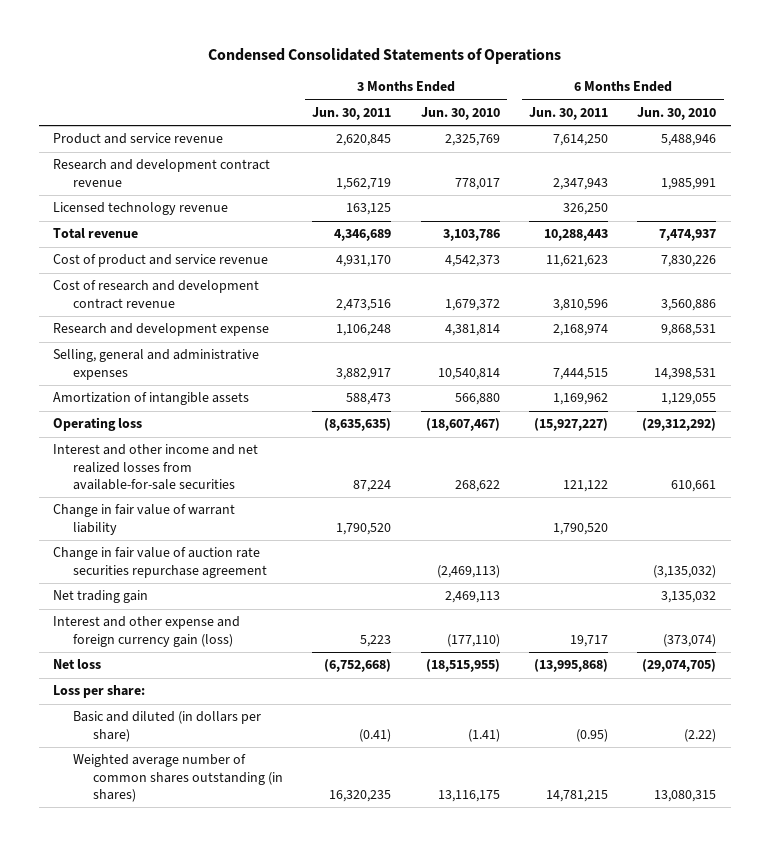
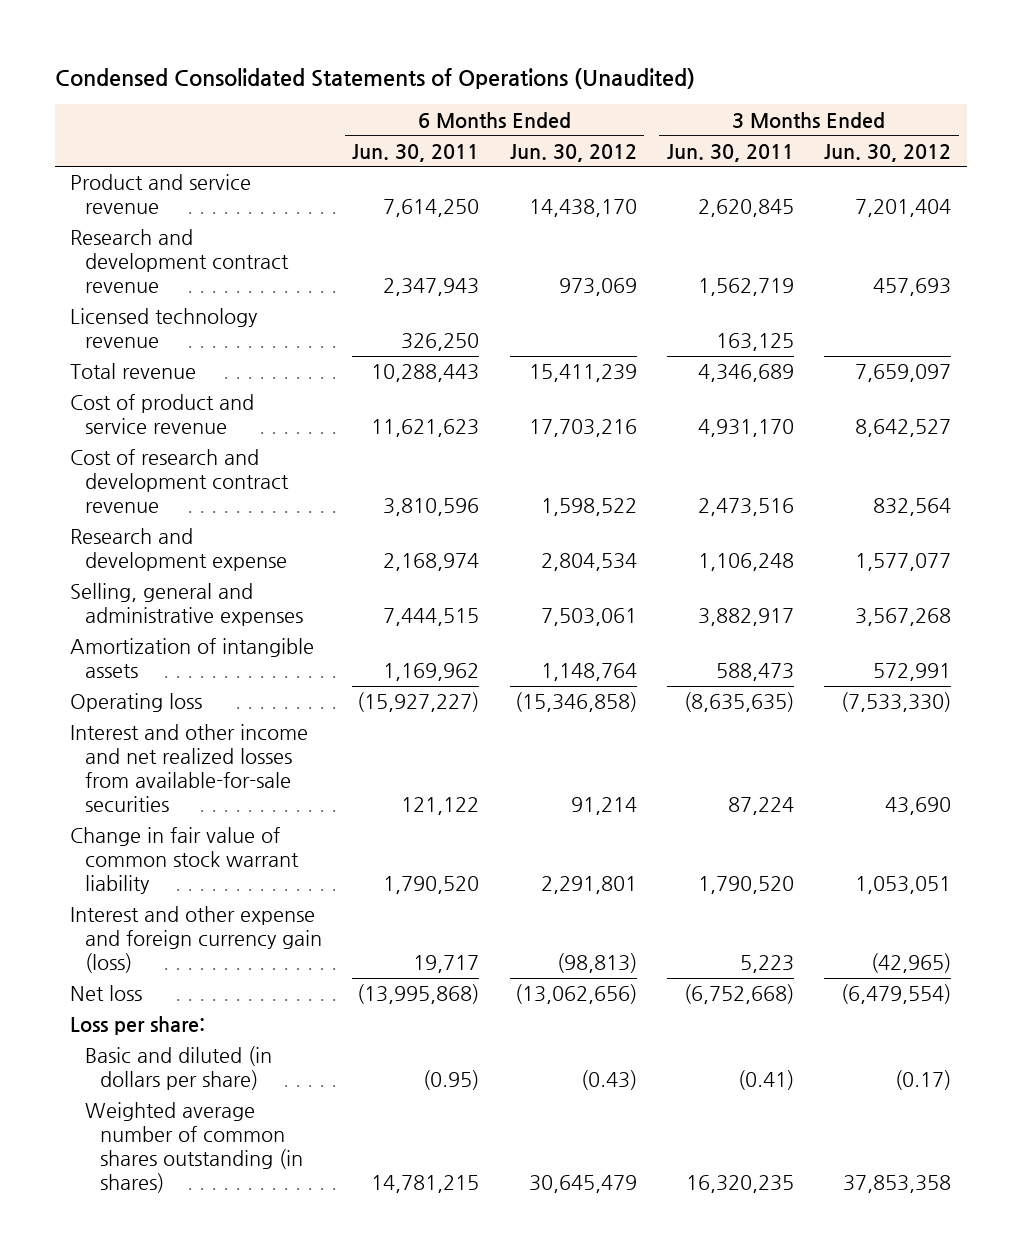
[207,48,561,65] Condensed Consolidated Statements of Operations -> [55,68,696,90] Condensed Consolidated Statements of Operations (Unaudited)
[420,106,500,120] Jun. 30, 2010 -> none
[637,106,717,120] Jun. 30, 2010 -> none
none -> [509,143,637,162] Jun. 30, 2012
none -> [824,143,952,162] Jun. 30, 2012
[53,547,268,578] Change in fair value of auction rate securities repurchase agreement -> none
[53,590,149,604] Net trading gain -> none
[53,504,236,535] Change in fair value of warrant liability -> [70,827,300,895] Change in fair value of common stock warrant liability

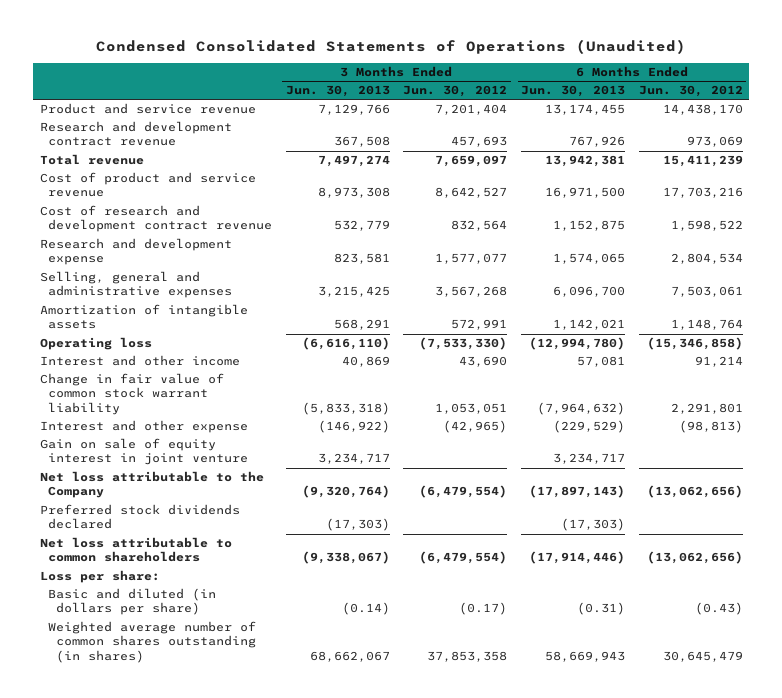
[352,143,480,162] Jun. 30, 2011 -> none
[667,143,795,162] Jun. 30, 2011 -> none
none -> [285,85,390,98] Jun. 30, 2013
none -> [520,85,625,98] Jun. 30, 2013
[70,308,259,349] Licensed technology revenue -> none
[70,724,309,813] Interest and other income and net realized losses from available-for-sale securities -> [39,355,240,367] Interest and other income
[70,906,323,974] Interest and other expense and foreign currency gain (loss) -> [39,420,248,434] Interest and other expense
none -> [39,438,249,466] Gain on sale of equity interest in joint venture
[70,985,143,1002] Net loss -> [39,471,264,499] Net loss attributable to the Company
none -> [39,504,240,530] Preferred stock dividends declared
none -> [39,537,232,563] Net loss attributable to common shareholders

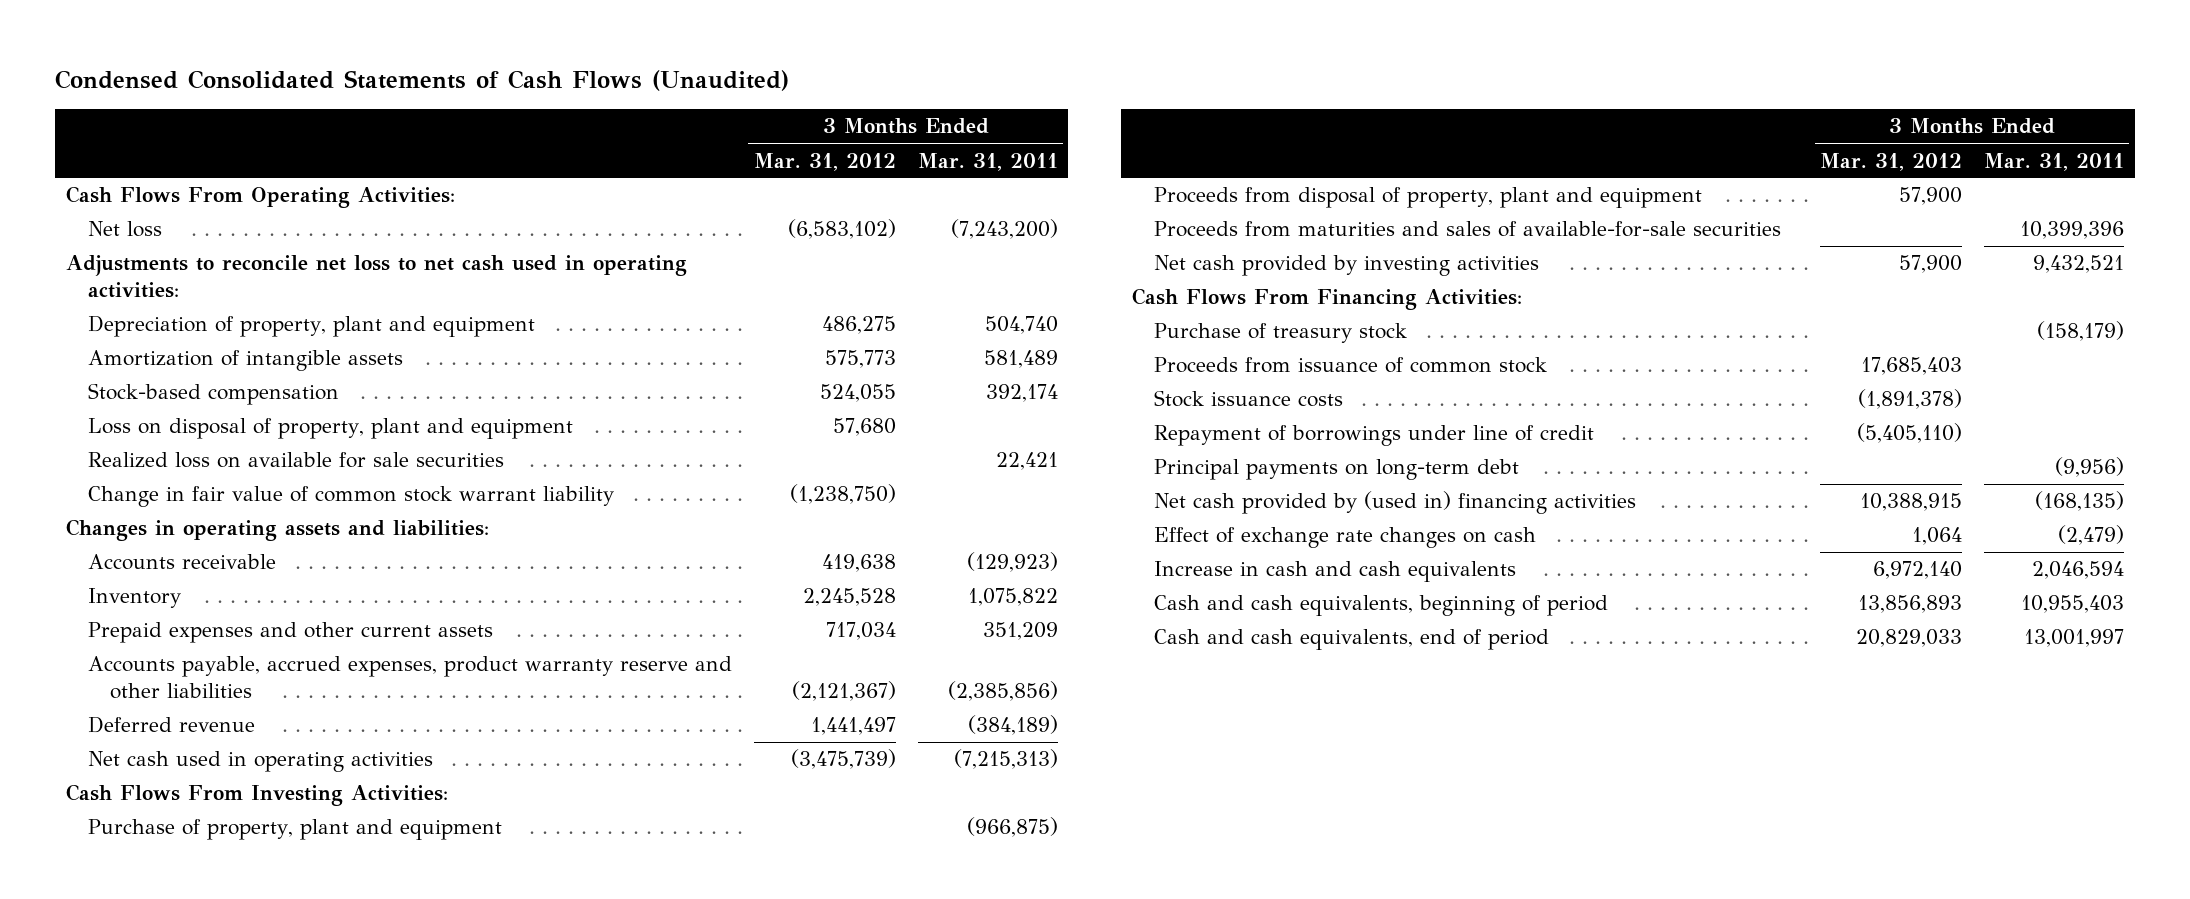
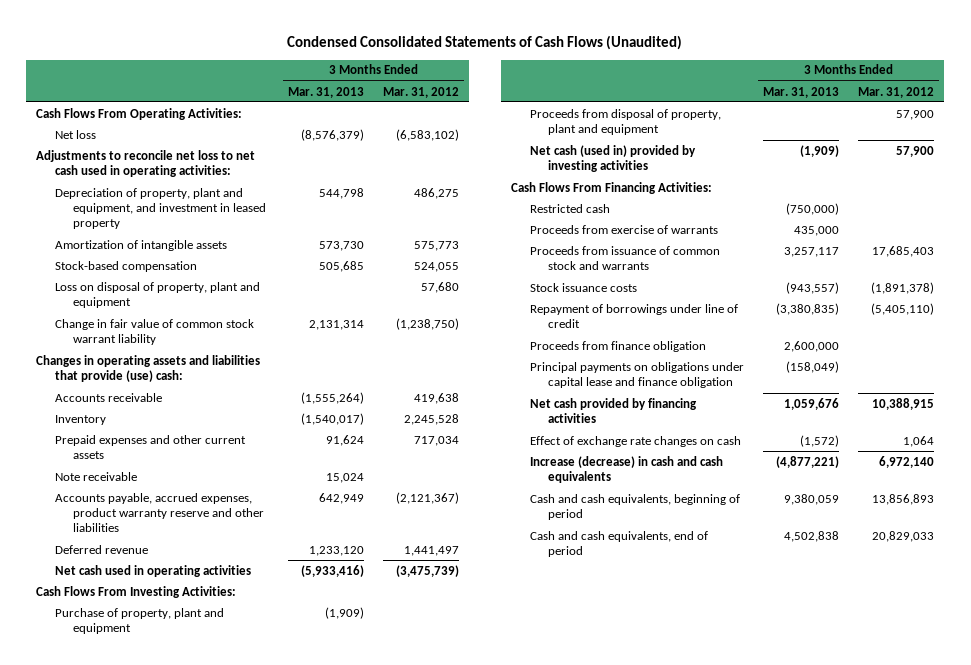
[917,152,1058,171] Mar. 31, 2011 -> none
none -> [288,86,365,98] Mar. 31, 2013
[87,315,535,338] Depreciation of property, plant and equipment -> [54,187,267,230] Depreciation of property, plant and equipment, and investment in leased property
[87,452,504,469] Realized loss on available for sale securities -> none
[65,519,489,542] Changes in operating assets and liabilities: -> [36,354,261,383] Changes in operating assets and liabilities that provide (use) cash:
none -> [54,471,137,481] Note receivable
[1154,221,1782,238] Proceeds from maturities and sales of available-for-sale securities -> none
[1154,255,1540,277] Net cash provided by investing activities -> [529,144,696,173] Net cash (used in) provided by investing activities
[1154,323,1408,344] Purchase of treasury stock -> none
none -> [529,203,610,213] Restricted cash
none -> [529,224,718,234] Proceeds from exercise of warrants
[1154,357,1548,374] Proceeds from issuance of common stock -> [529,245,720,271] Proceeds from issuance of common stock and warrants
[1154,459,1520,481] Principal payments on long-term debt -> none
none -> [529,340,706,352] Proceeds from finance obligation
none -> [529,361,744,389] Principal payments on obligations under capital lease and finance obligation
[1154,491,1637,515] Net cash provided by (used in) financing activities -> [529,397,697,424] Net cash provided by financing activities
[1154,561,1517,583] Increase in cash and cash equivalents -> [529,455,723,484] Increase (decrease) in cash and cash equivalents

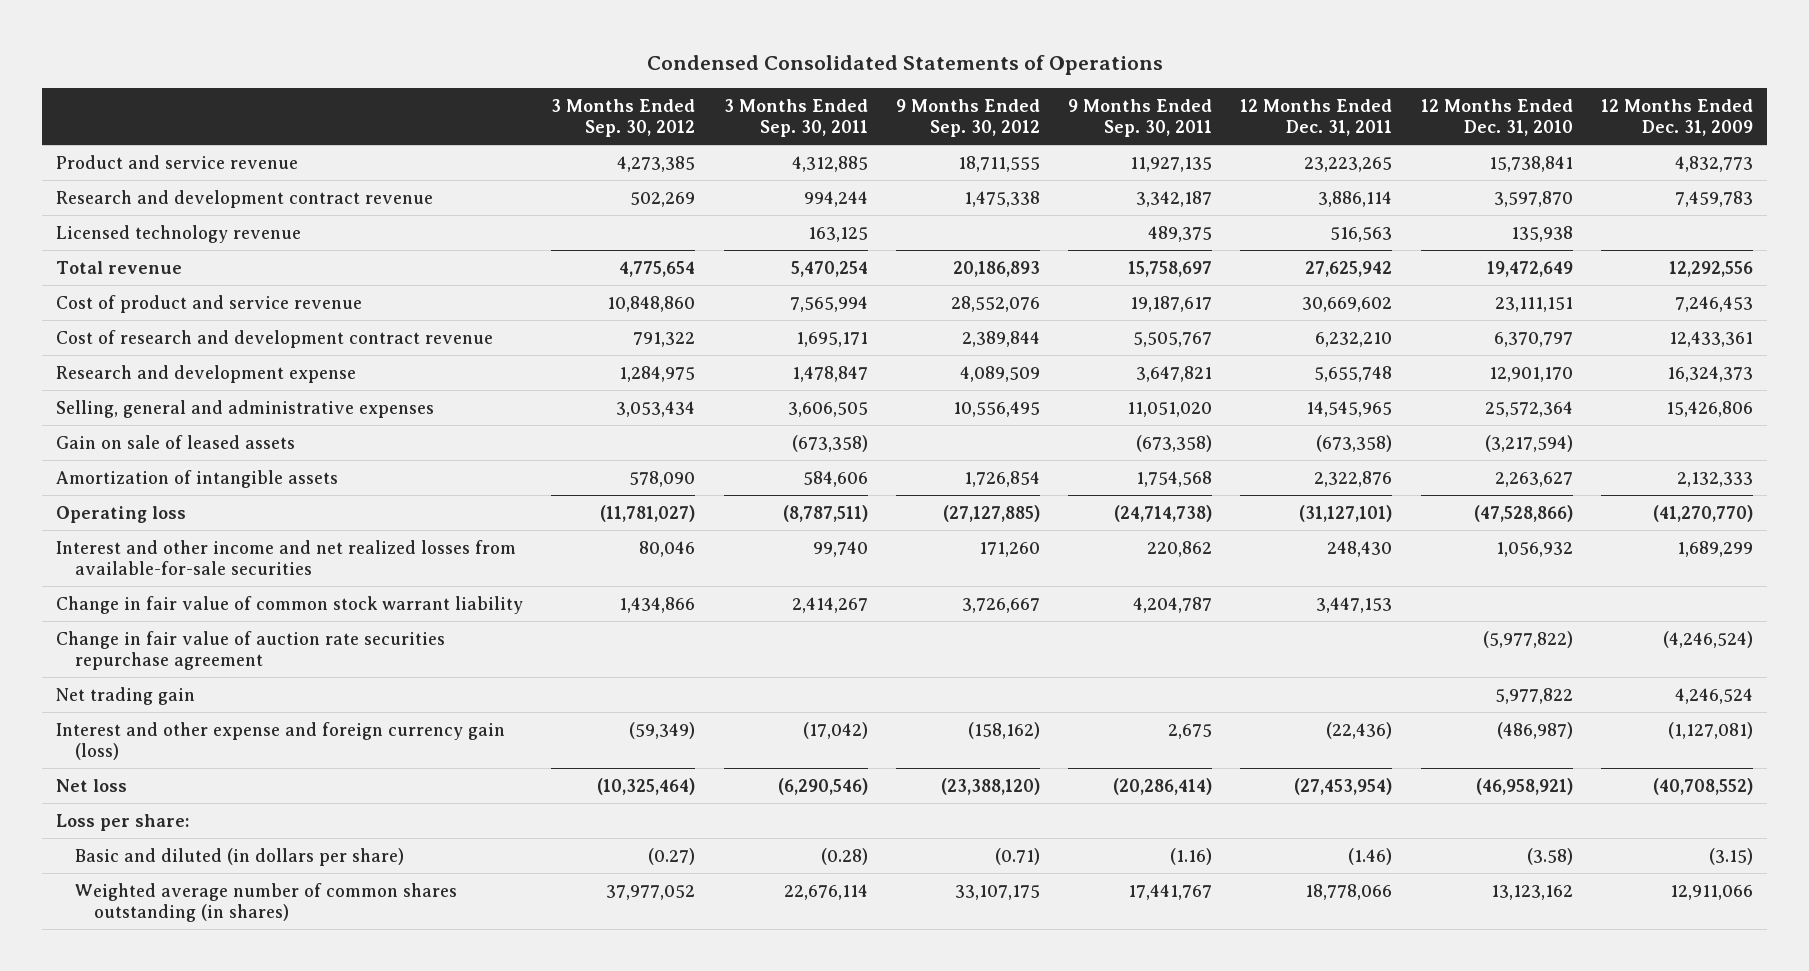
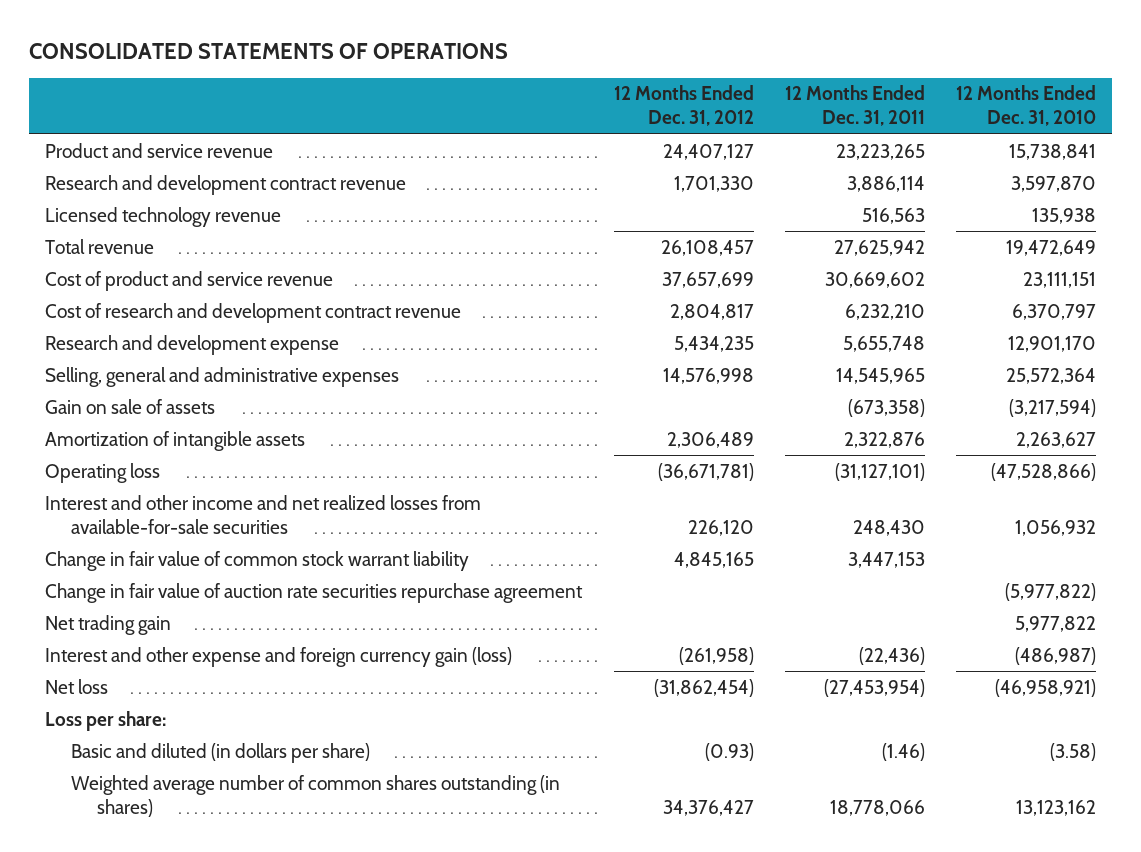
[646,55,1163,76] Condensed Consolidated Statements of Operations -> [29,42,509,59] CONSOLIDATED STATEMENTS OF OPERATIONS
[551,99,696,137] 3 Months Ended Sep. 30, 2012 -> none
[723,99,868,137] 3 Months Ended Sep. 30, 2011 -> none
[895,99,1040,137] 9 Months Ended Sep. 30, 2012 -> none
[1068,99,1213,137] 9 Months Ended Sep. 30, 2011 -> none
[1600,99,1753,136] 12 Months Ended Dec. 31, 2009 -> none
none -> [613,85,754,127] 12 Months Ended Dec. 31, 2012
[56,434,296,449] Gain on sale of leased assets -> [45,398,216,414] Gain on sale of assets

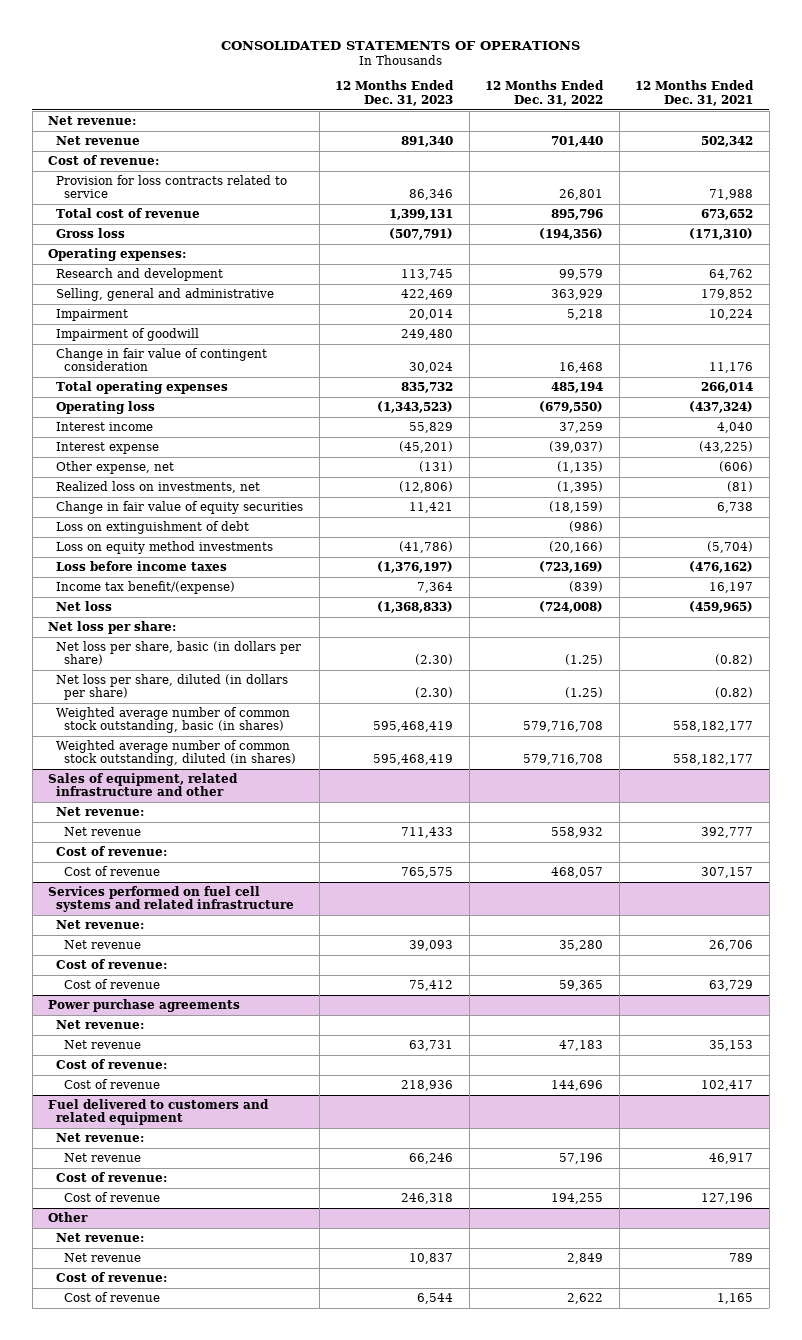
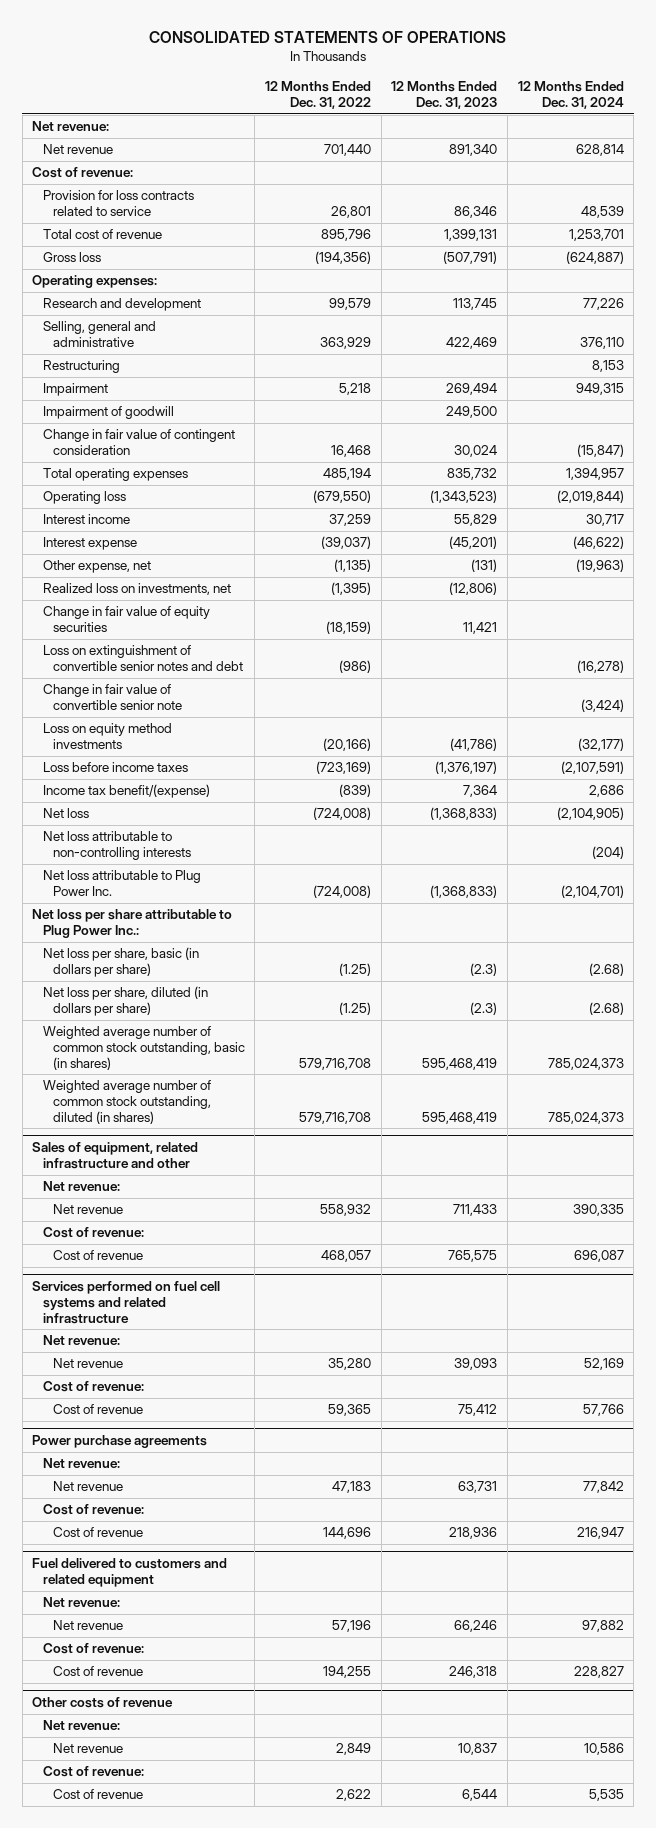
[635,80,755,106] 12 Months Ended Dec. 31, 2021 -> none
none -> [517,81,624,110] 12 Months Ended Dec. 31, 2024
none -> [42,360,120,374] Restructuring
[409,309,454,321] 20,014 -> [446,383,498,396] 269,494
[401,329,454,341] 249,480 -> [446,406,498,419] 249,500
[56,521,250,535] Loss on extinguishment of debt -> [42,645,243,672] Loss on extinguishment of convertible senior notes and debt
none -> [42,684,182,711] Change in fair value of convertible senior note
none -> [42,831,191,861] Net loss attributable to non-controlling interests
none -> [42,870,201,897] Net loss attributable to Plug Power Inc.
[48,621,177,635] Net loss per share: -> [32,909,233,939] Net loss per share attributable to Plug Power Inc.:
[415,654,454,666] (2.30) -> [470,963,498,977] (2.3)
[415,687,454,699] (2.30) -> [470,1002,498,1016] (2.3)
[48,1212,89,1223] Other -> [32,1697,174,1709] Other costs of revenue

